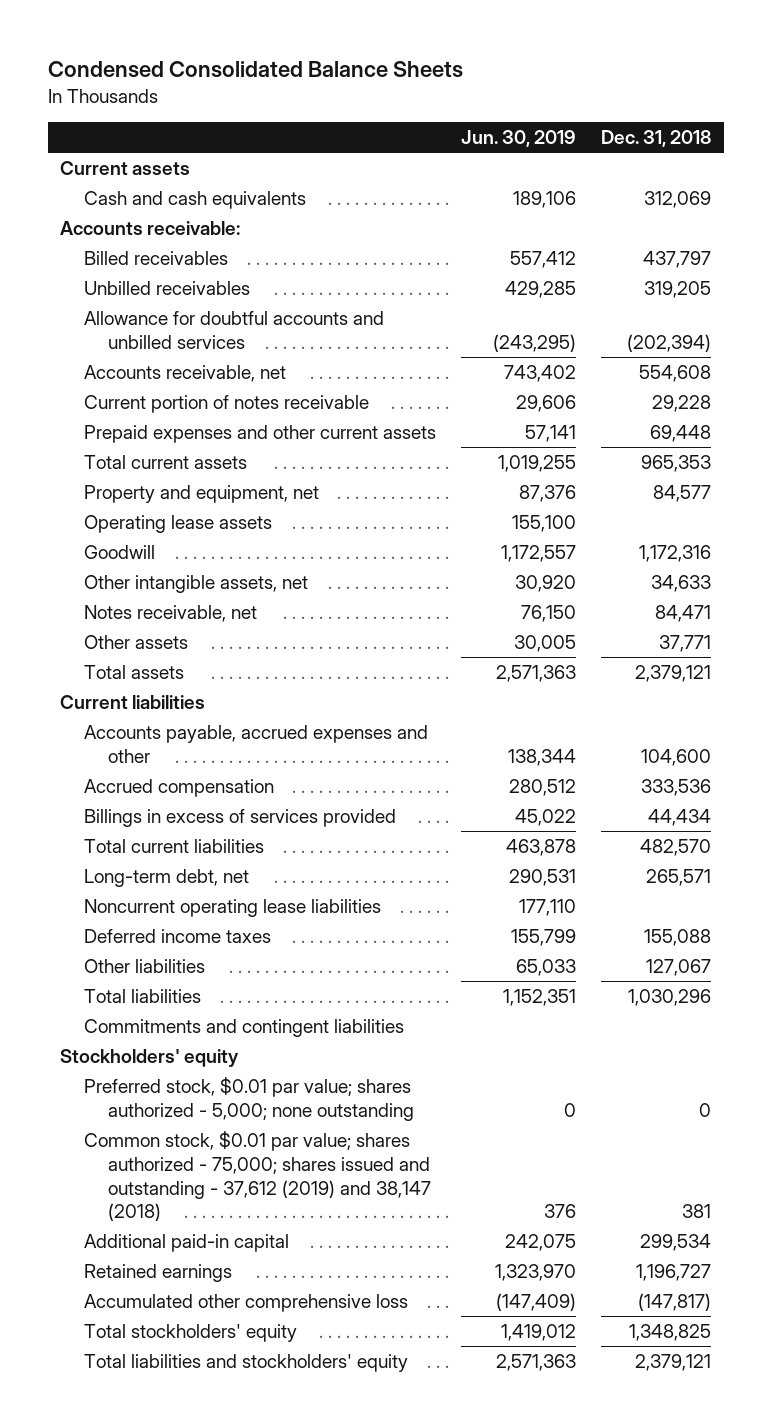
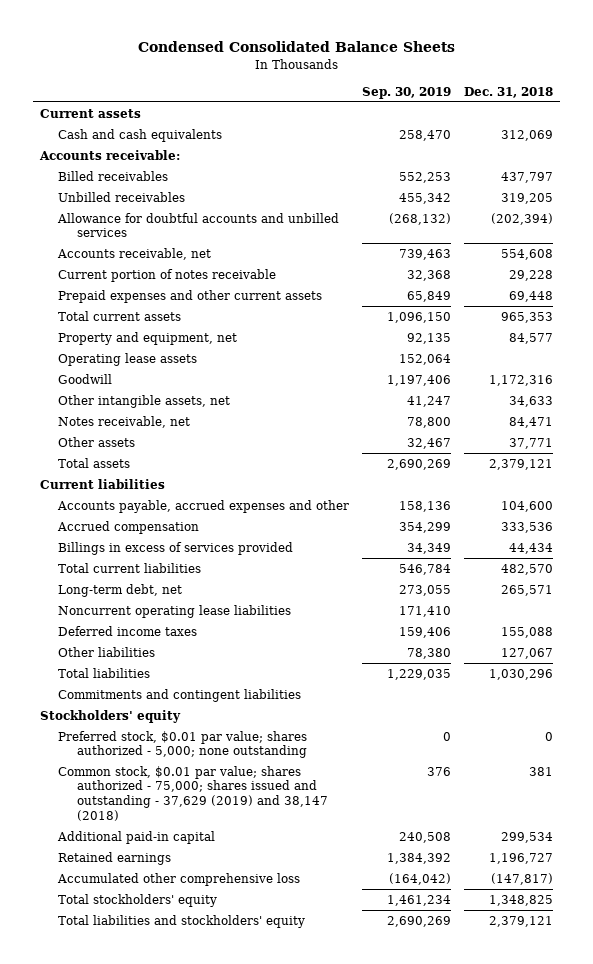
[461,129,577,147] Jun. 30, 2019 -> none
none -> [362,86,452,99] Sep. 30, 2019
[84,1130,431,1222] Common stock, $0.01 par value; shares authorized - 75,000; shares issued and outstanding - 37,612 (2019) and 38,147 (2018) -> [58,765,328,821] Common stock, $0.01 par value; shares authorized - 75,000; shares issued and outstanding - 37,629 (2019) and 38,147 (2018)

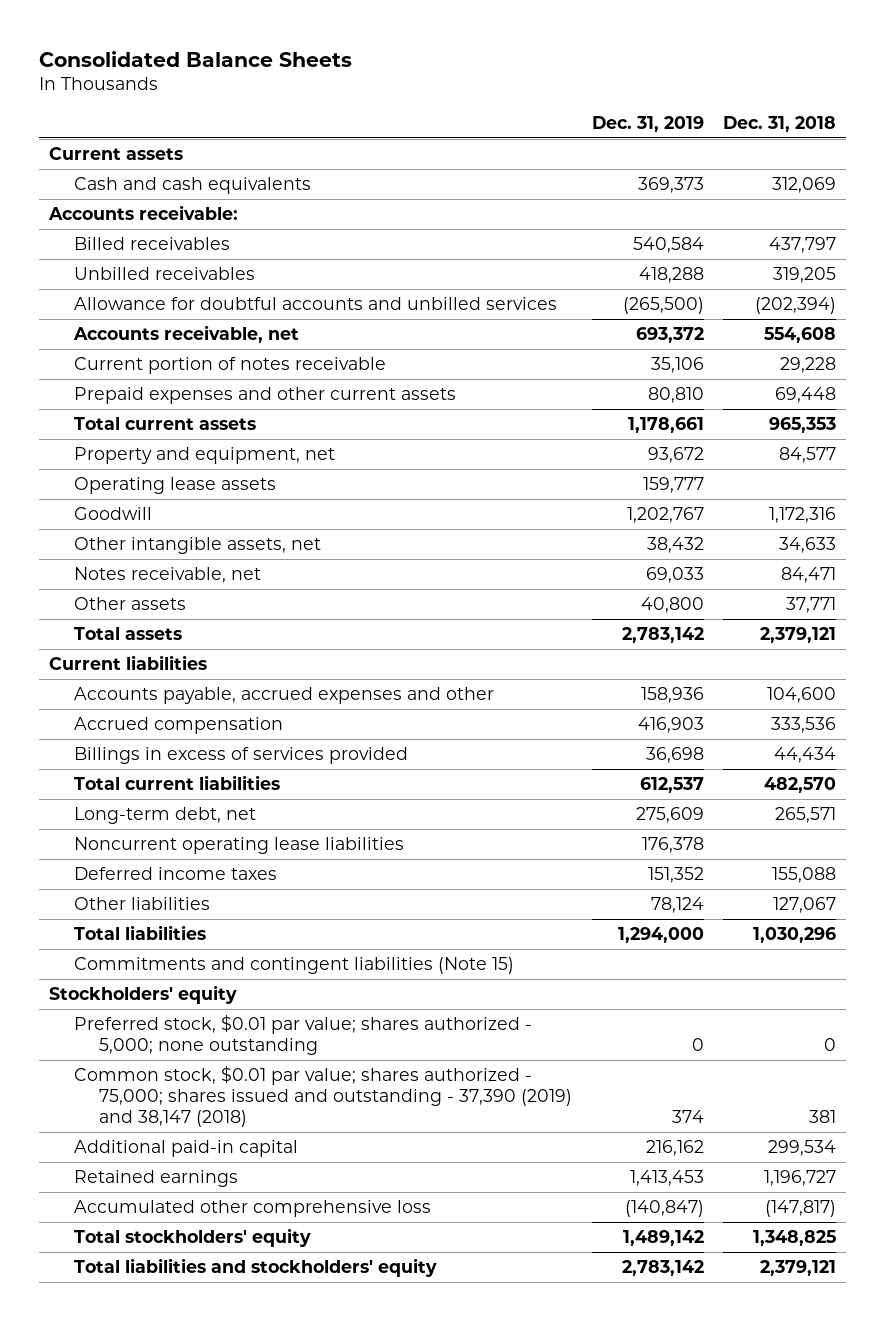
[137,41,455,53] Condensed Consolidated Balance Sheets -> [38,50,352,67] Consolidated Balance Sheets
[362,86,452,99] Sep. 30, 2019 -> none
none -> [591,116,704,133] Dec. 31, 2019
[58,688,302,702] Commitments and contingent liabilities -> [73,956,514,974] Commitments and contingent liabilities (Note 15)
[58,765,328,821] Common stock, $0.01 par value; shares authorized - 75,000; shares issued and outstanding - 37,629 (2019) and 38,147 (2018) -> [73,1065,572,1128] Common stock, $0.01 par value; shares authorized - 75,000; shares issued and outstanding - 37,390 (2019) and 38,147 (2018)

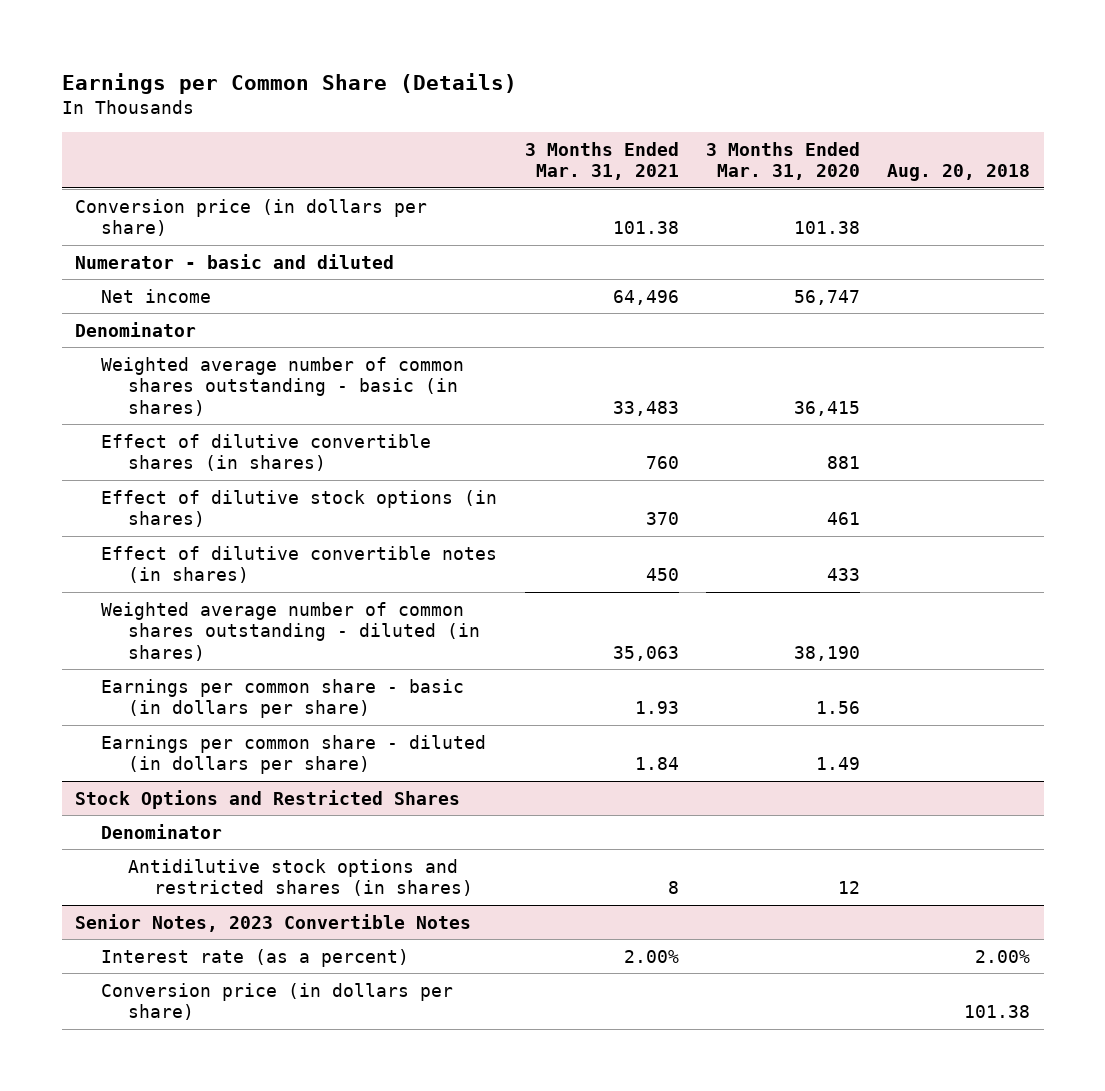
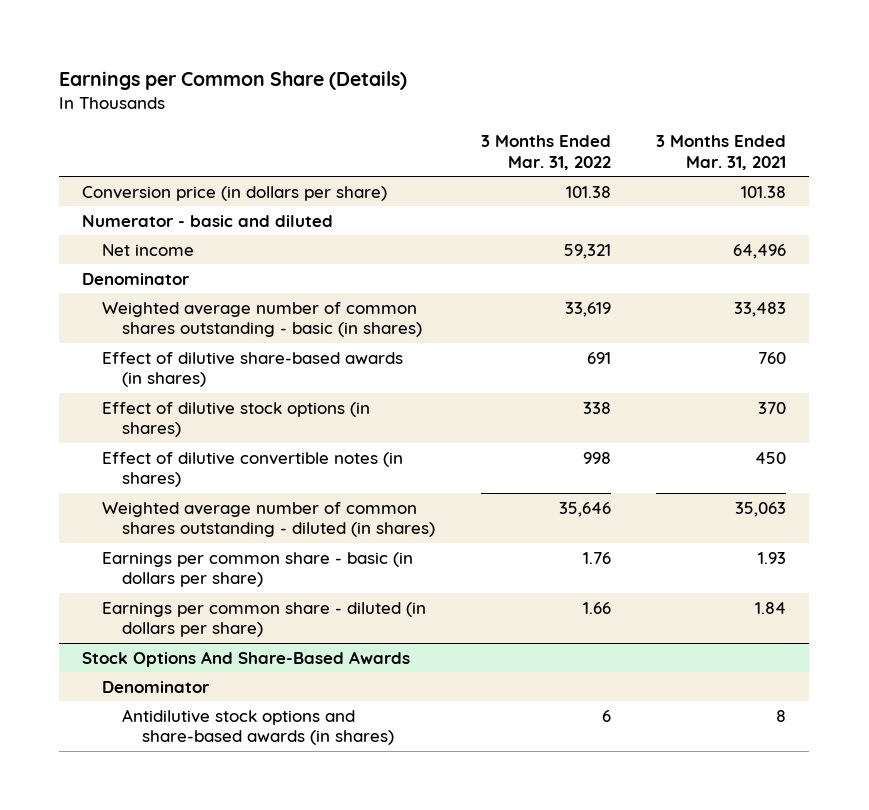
[705,141,860,181] 3 Months Ended Mar. 31, 2020 -> none
[886,164,1030,182] Aug. 20, 2018 -> none
none -> [480,135,611,170] 3 Months Ended Mar. 31, 2022
[101,433,432,472] Effect of dilutive convertible shares (in shares) -> [102,351,404,388] Effect of dilutive share-based awards (in shares)
[75,789,461,809] Stock Options and Restricted Shares -> none
none -> [82,650,411,667] Stock Options And Share-Based Awards
[75,913,472,932] Senior Notes, 2023 Convertible Notes -> none
[101,948,410,967] Interest rate (as a percent) -> none
[101,982,454,1021] Conversion price (in dollars per share) -> none
[127,858,473,897] Antidilutive stock options and restricted shares (in shares) -> [121,708,394,746] Antidilutive stock options and share-based awards (in shares)

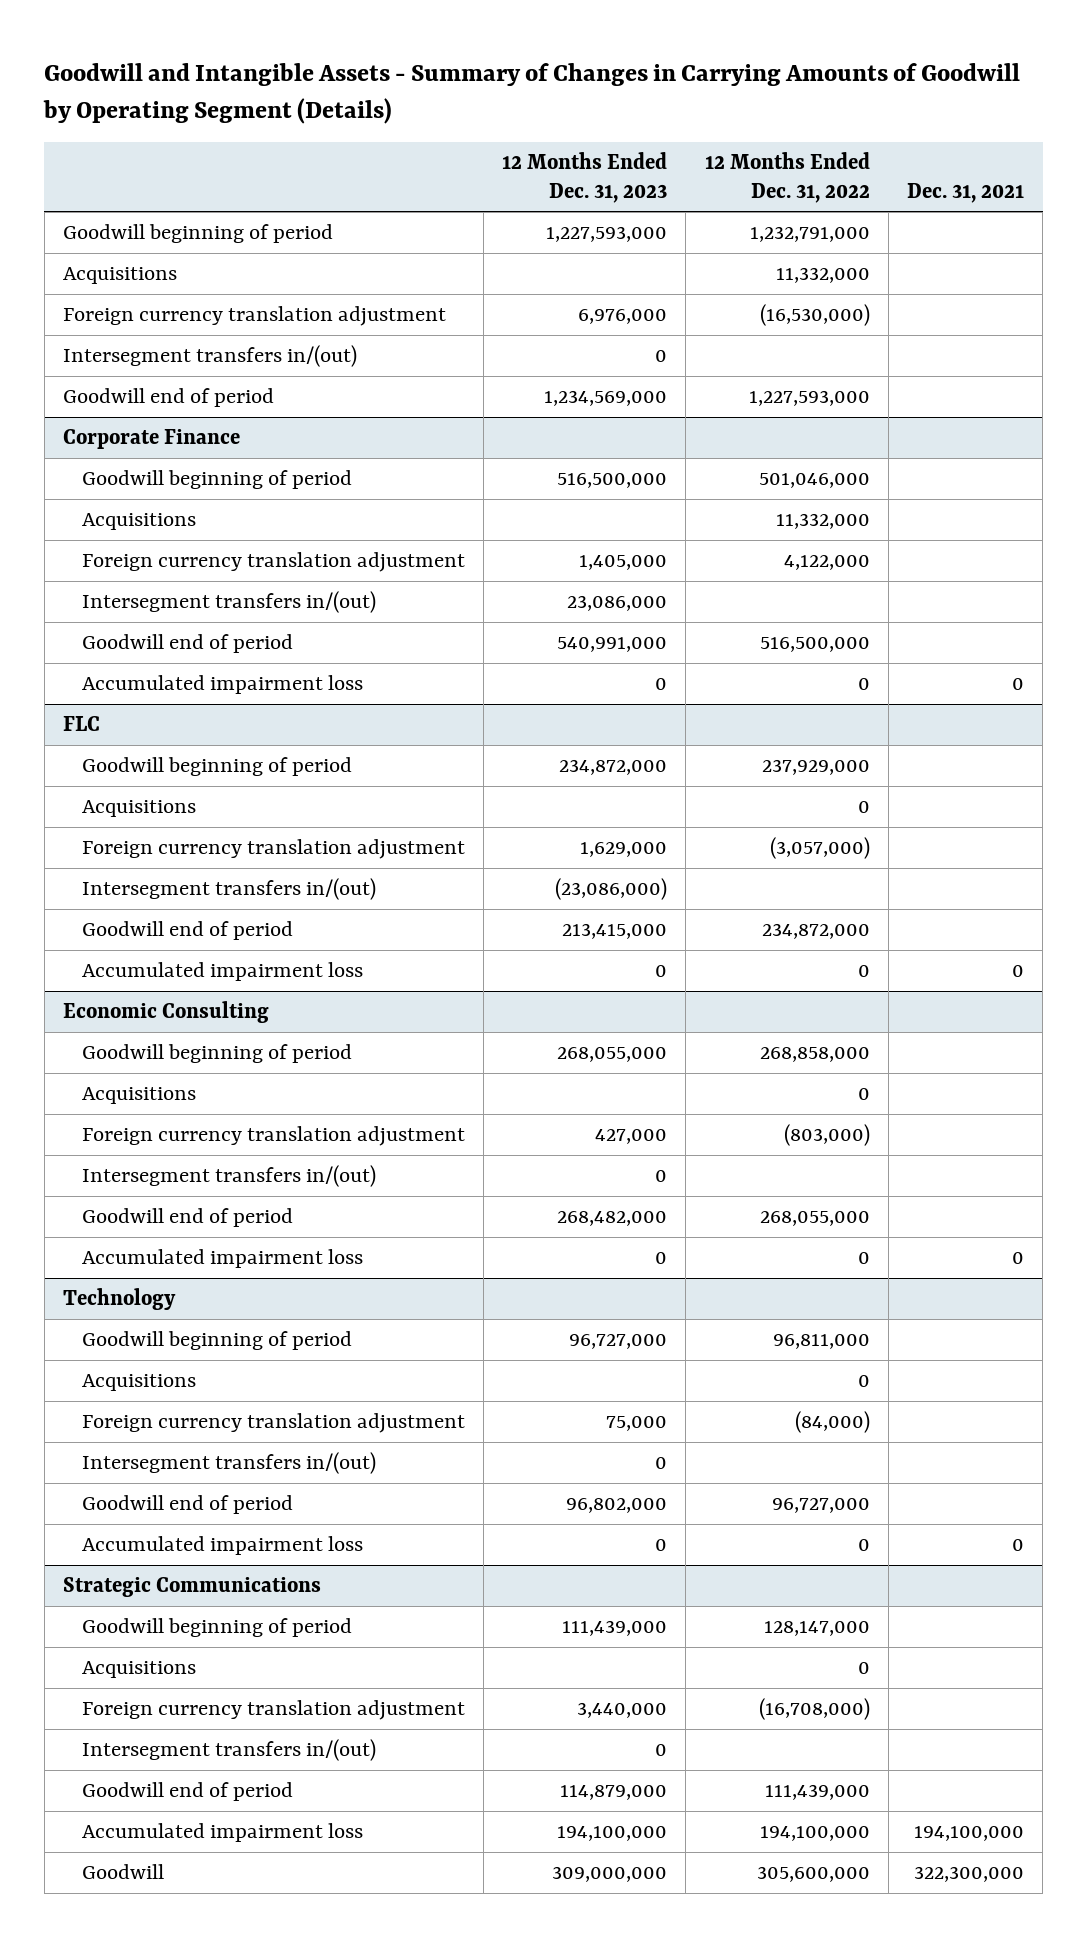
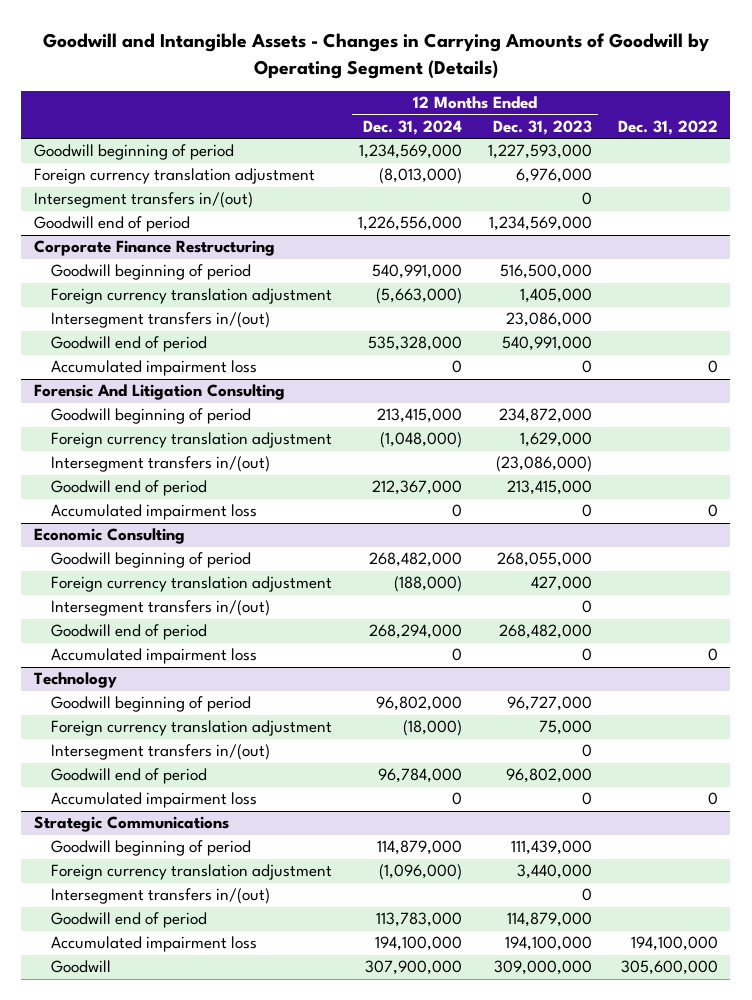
[43,62,1021,124] Goodwill and Intangible Assets - Summary of Changes in Carrying Amounts of Goodwill by Operating Segment (Details) -> [42,33,709,79] Goodwill and Intangible Assets - Changes in Carrying Amounts of Goodwill by Operating Segment (Details)
[704,151,870,203] 12 Months Ended Dec. 31, 2022 -> none
[907,182,1025,203] Dec. 31, 2021 -> none
none -> [363,119,463,135] Dec. 31, 2024
none -> [617,119,718,135] Dec. 31, 2022
[62,267,177,285] Acquisitions -> none
[62,429,240,450] Corporate Finance -> [34,240,276,257] Corporate Finance Restructuring
[81,513,196,531] Acquisitions -> none
[62,716,100,732] FLC -> [34,384,286,401] Forensic And Litigation Consulting
[81,800,196,818] Acquisitions -> none
[81,1087,196,1105] Acquisitions -> none
[81,1374,196,1392] Acquisitions -> none
[81,1661,196,1679] Acquisitions -> none

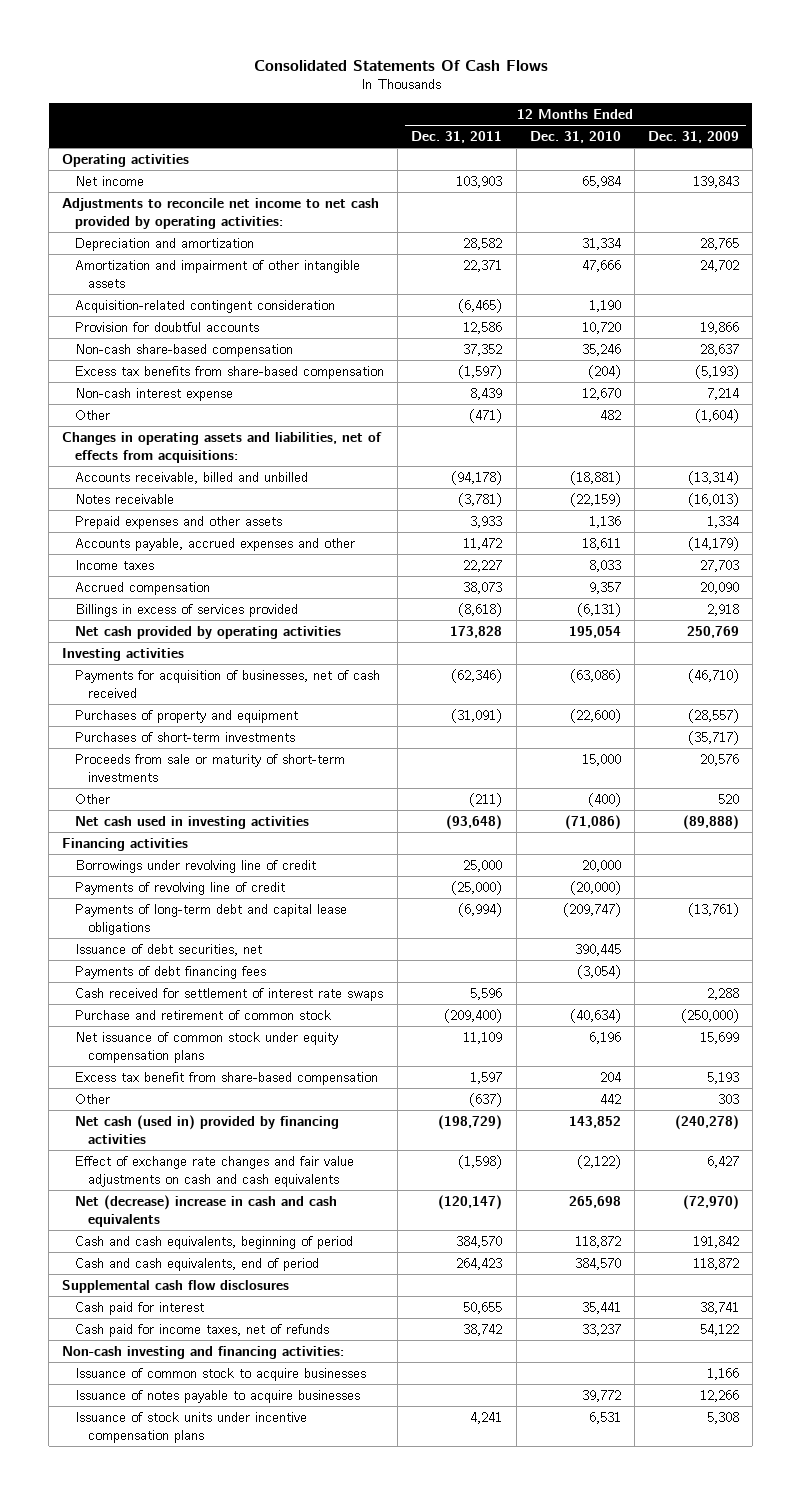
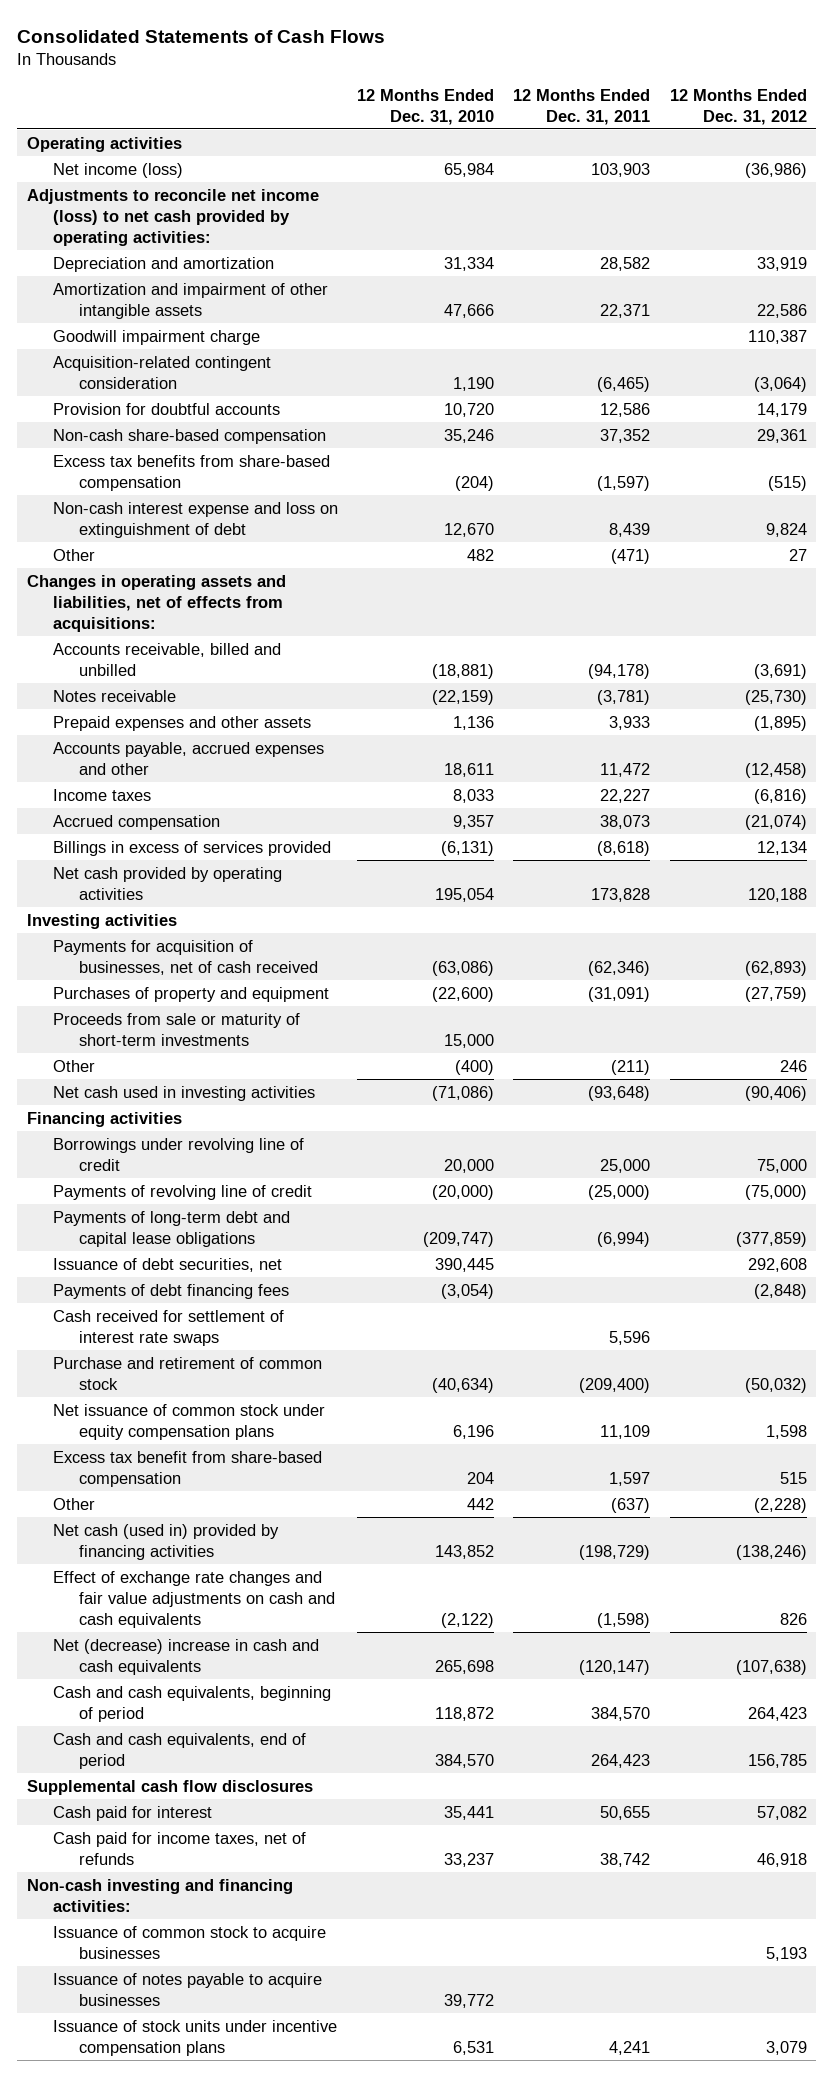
[253,59,548,71] Consolidated Statements Of Cash Flows -> [16,29,385,43] Consolidated Statements of Cash Flows
[647,131,739,144] Dec. 31, 2009 -> none
none -> [669,88,807,125] 12 Months Ended Dec. 31, 2012
[75,175,145,186] Net income -> [52,162,183,178] Net income (loss)
[62,197,380,229] Adjustments to reconcile net income to net cash provided by operating activities: -> [26,188,319,246] Adjustments to reconcile net income (loss) to net cash provided by operating activities:
none -> [52,329,260,345] Goodwill impairment charge
[75,387,234,401] Non-cash interest expense -> [52,501,338,538] Non-cash interest expense and loss on extinguishment of debt
[75,731,296,742] Purchases of short-term investments -> none

